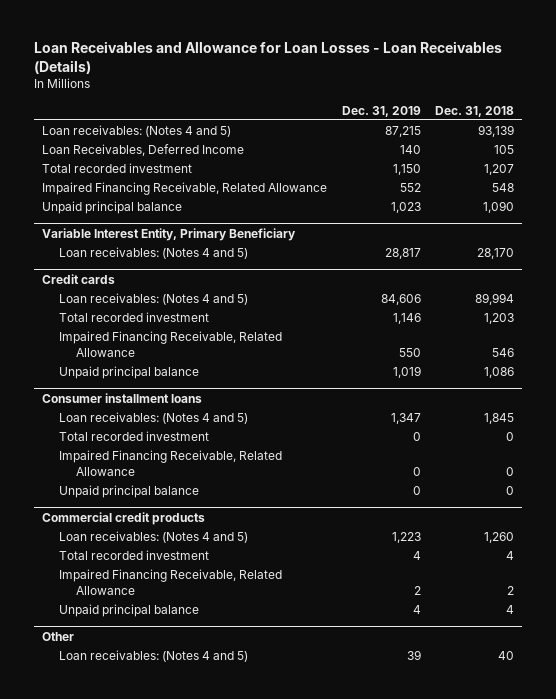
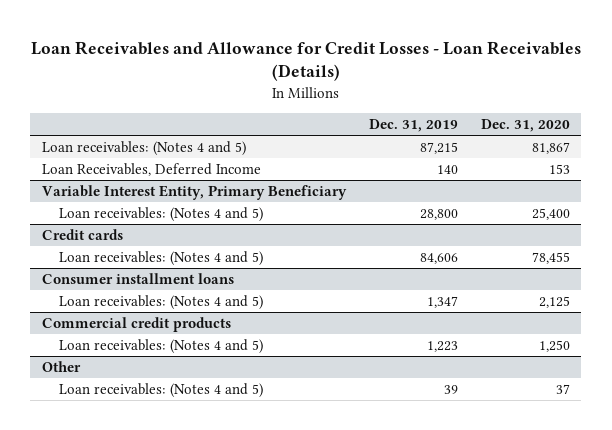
[34,41,503,75] Loan Receivables and Allowance for Loan Losses - Loan Receivables (Details) -> [30,40,581,82] Loan Receivables and Allowance for Credit Losses - Loan Receivables (Details)
[435,105,515,117] Dec. 31, 2018 -> none
none -> [480,118,570,132] Dec. 31, 2020
[41,162,192,173] Total recorded investment -> none
[41,181,327,195] Impaired Financing Receivable, Related Allowance -> none
[41,200,182,214] Unpaid principal balance -> none
[384,247,421,259] 28,817 -> [419,209,458,221] 28,800
[58,311,209,322] Total recorded investment -> none
[58,330,282,357] Impaired Financing Receivable, Related Allowance -> none
[58,365,199,379] Unpaid principal balance -> none
[58,430,209,441] Total recorded investment -> none
[58,449,282,476] Impaired Financing Receivable, Related Allowance -> none
[58,484,199,498] Unpaid principal balance -> none
[58,549,209,560] Total recorded investment -> none
[58,568,282,595] Impaired Financing Receivable, Related Allowance -> none
[58,603,199,617] Unpaid principal balance -> none

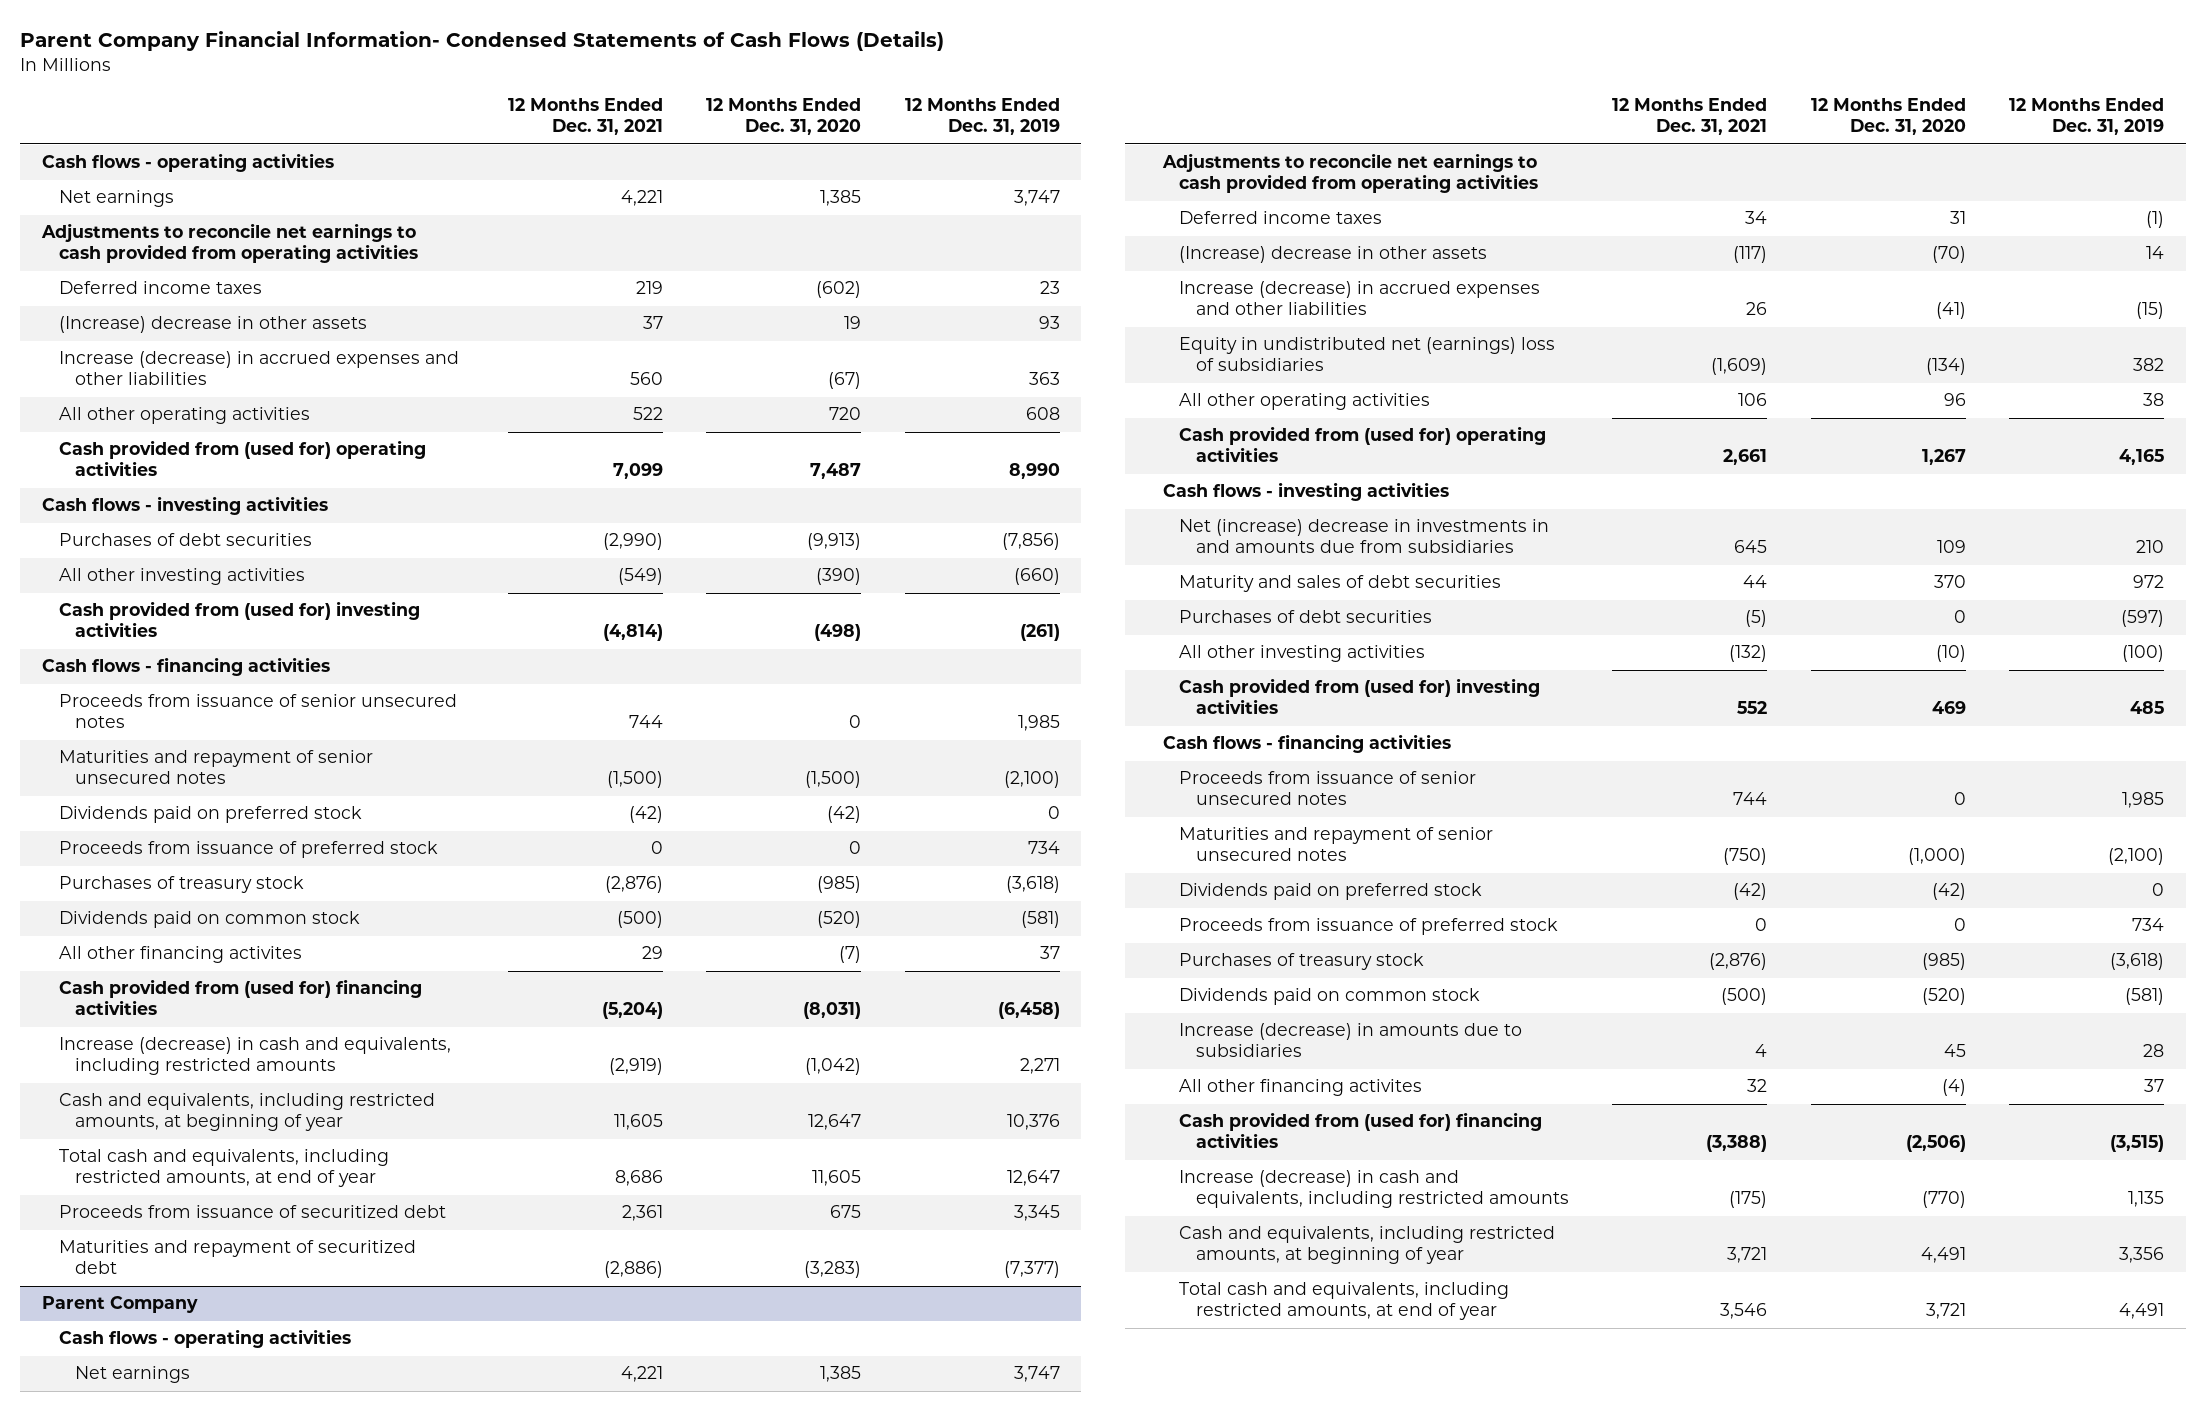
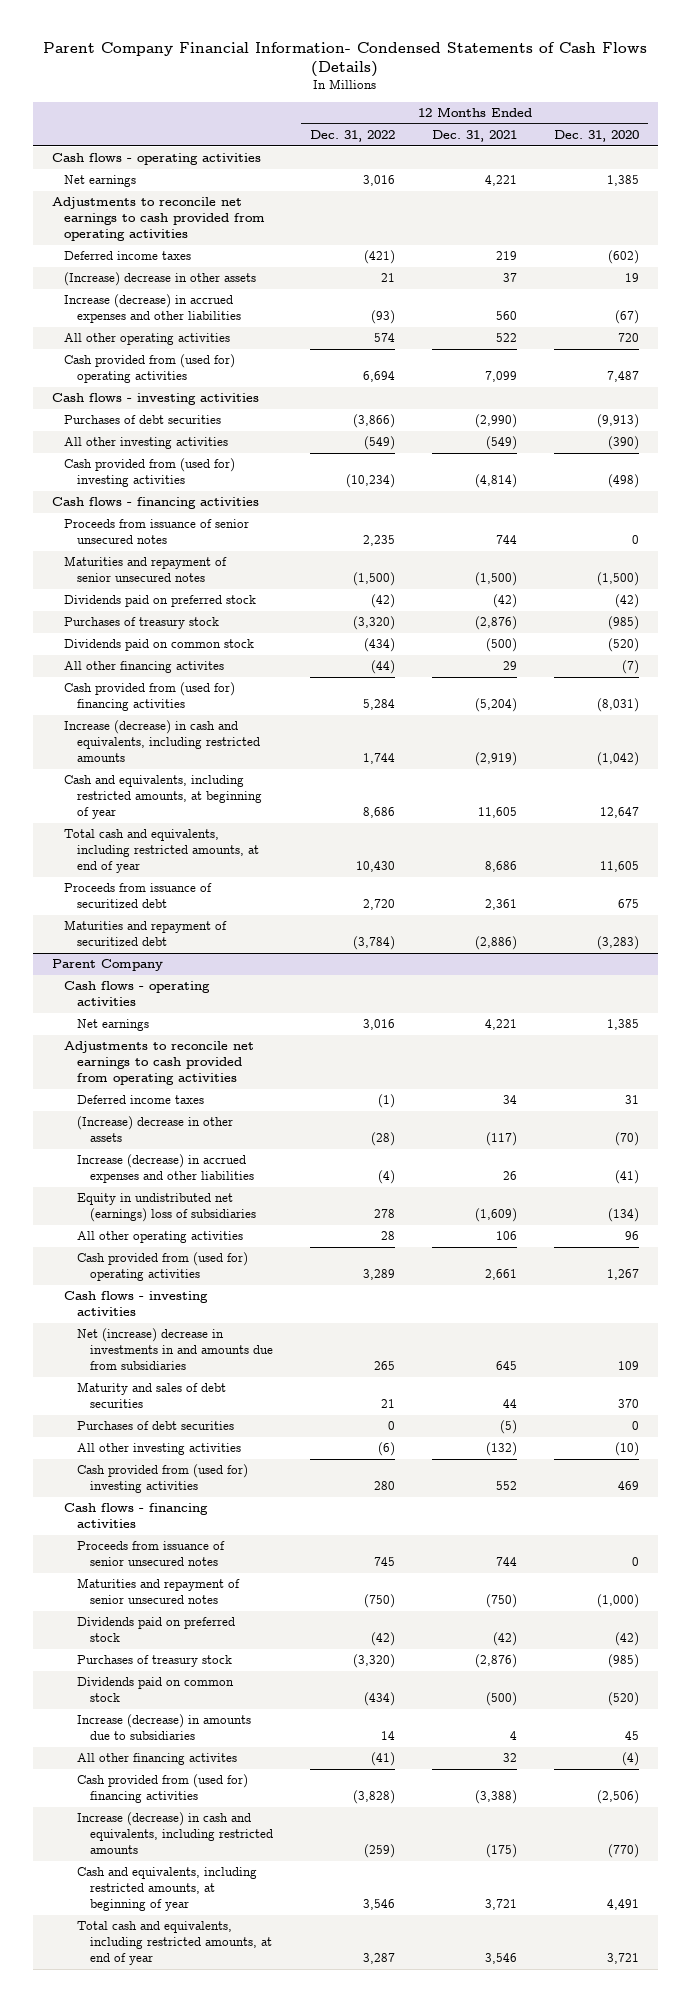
[904,98,1060,136] 12 Months Ended Dec. 31, 2019 -> none
none -> [310,130,396,143] Dec. 31, 2022
[58,841,438,859] Proceeds from issuance of preferred stock -> none
[1179,918,1559,936] Proceeds from issuance of preferred stock -> none

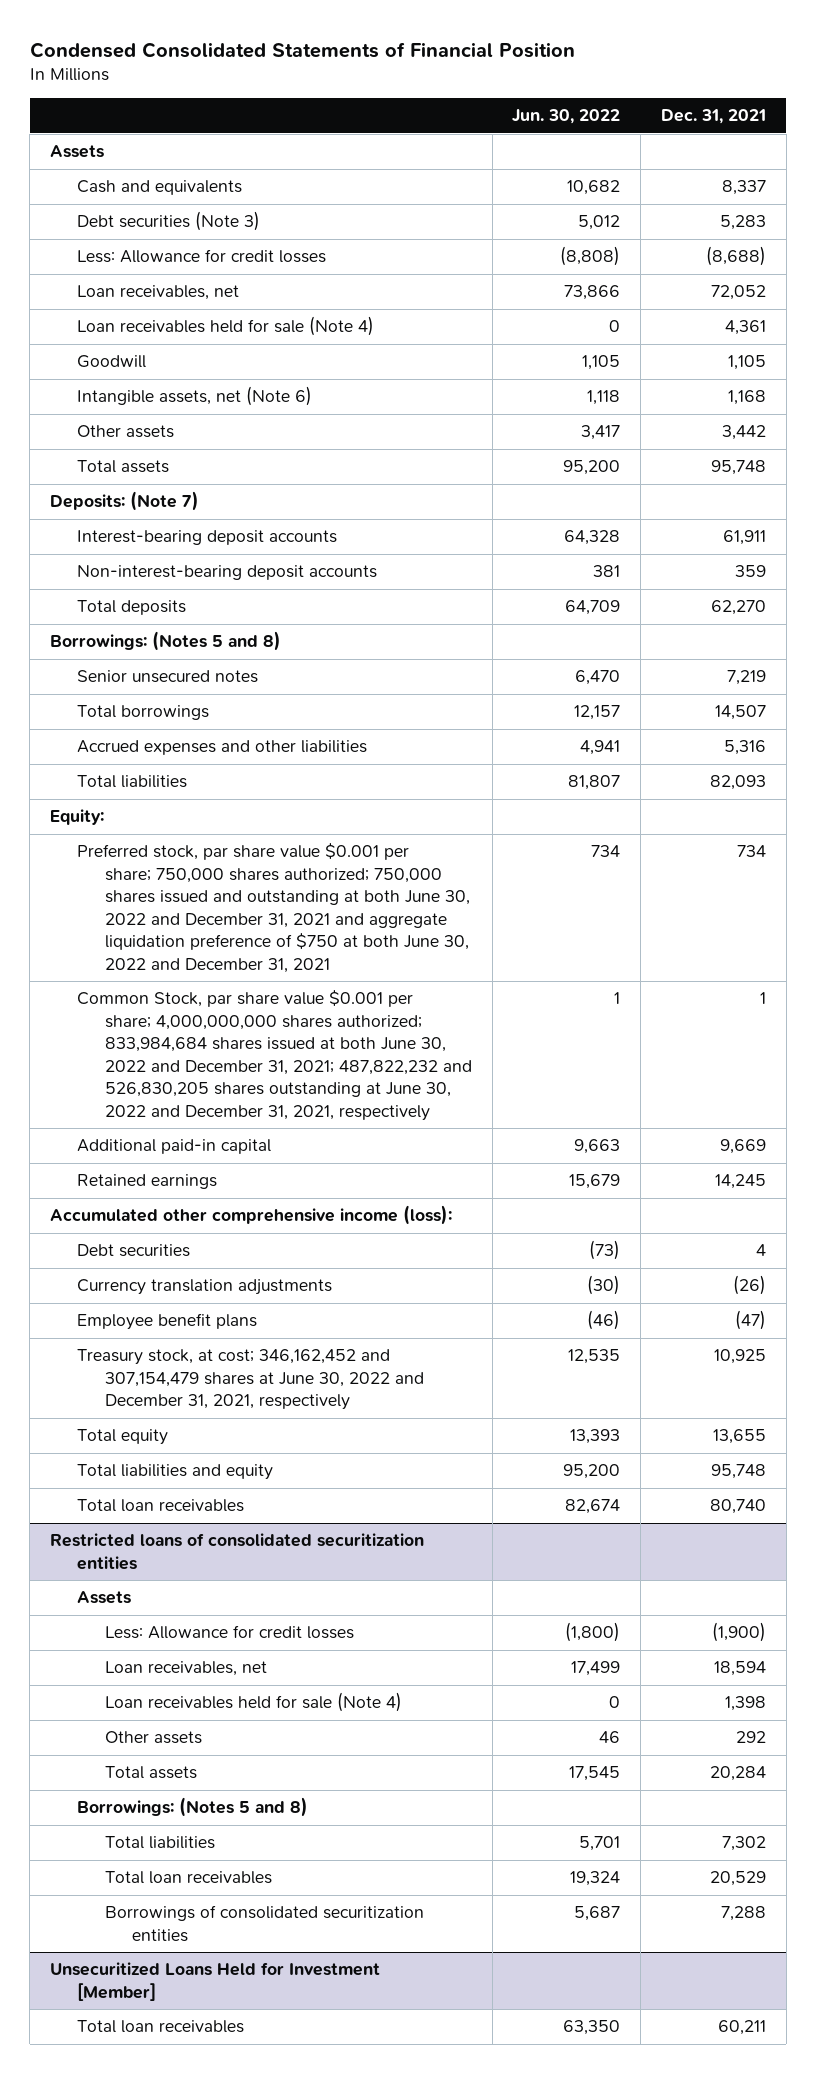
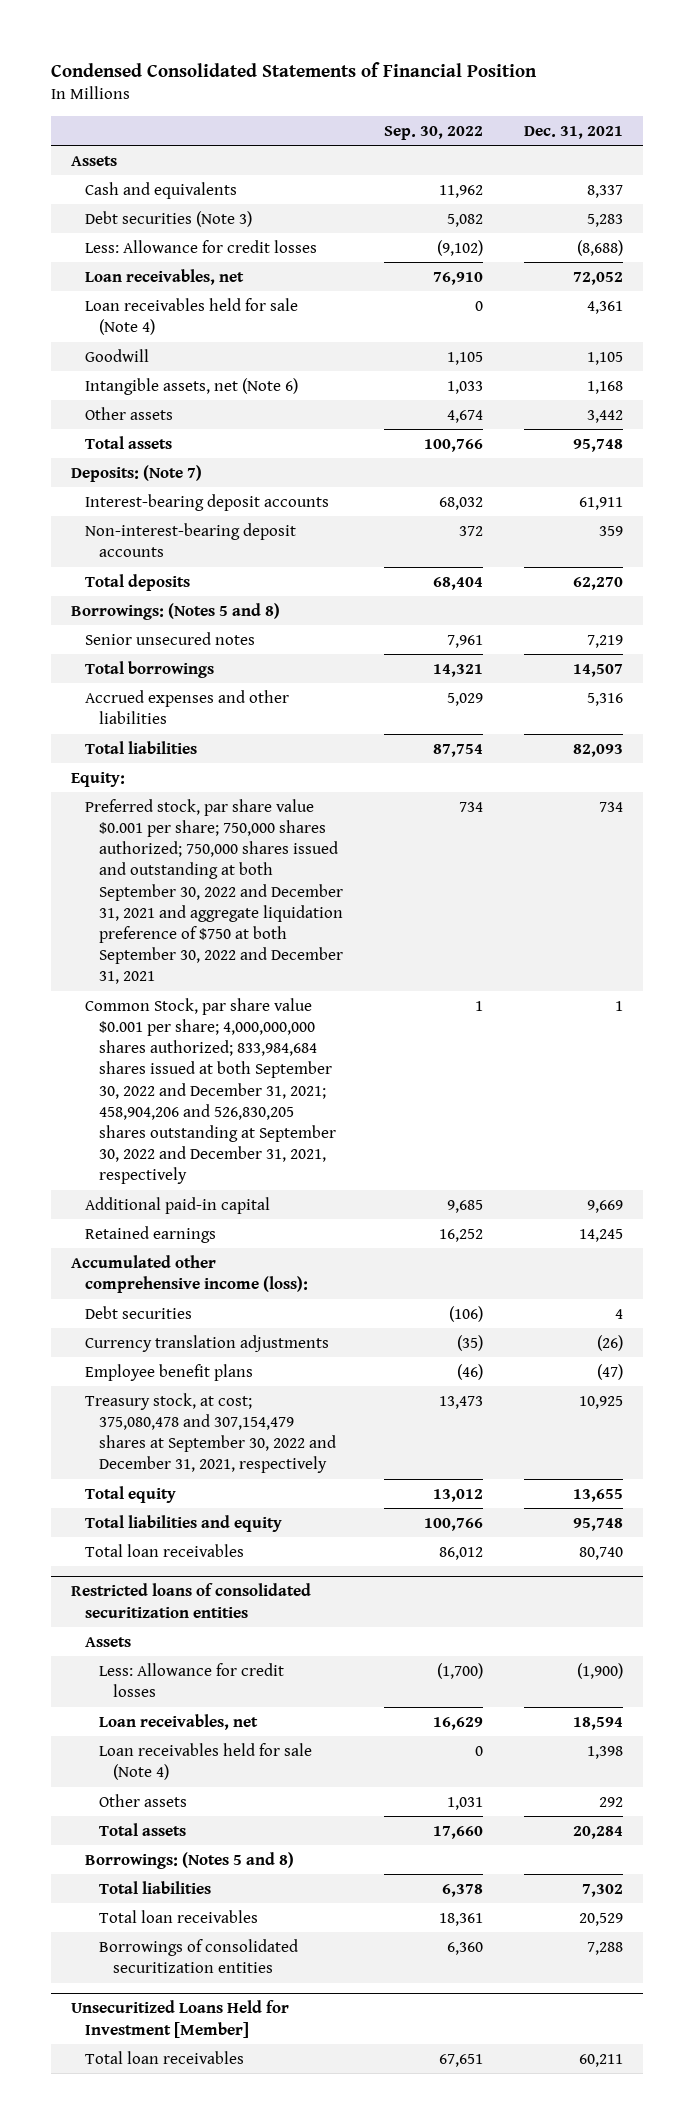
[512,109,621,125] Jun. 30, 2022 -> none
none -> [384,125,484,140] Sep. 30, 2022
[77,843,470,973] Preferred stock, par share value $0.001 per share; 750,000 shares authorized; 750,000 shares issued and outstanding at both June 30, 2022 and December 31, 2021 and aggregate liquidation preference of $750 at both June 30, 2022 and December 31, 2021 -> [85,798,344,985] Preferred stock, par share value $0.001 per share; 750,000 shares authorized; 750,000 shares issued and outstanding at both September 30, 2022 and December 31, 2021 and aggregate liquidation preference of $750 at both September 30, 2022 and December 31, 2021
[77,990,472,1121] Common Stock, par share value $0.001 per share; 4,000,000,000 shares authorized; 833,984,684 shares issued at both June 30, 2022 and December 31, 2021; 487,822,232 and 526,830,205 shares outstanding at June 30, 2022 and December 31, 2021, respectively -> [85,997,337,1185] Common Stock, par share value $0.001 per share; 4,000,000,000 shares authorized; 833,984,684 shares issued at both September 30, 2022 and December 31, 2021; 458,904,206 and 526,830,205 shares outstanding at September 30, 2022 and December 31, 2021, respectively
[77,1349,424,1411] Treasury stock, at cost; 346,162,452 and 307,154,479 shares at June 30, 2022 and December 31, 2021, respectively -> [85,1392,337,1474] Treasury stock, at cost; 375,080,478 and 307,154,479 shares at September 30, 2022 and December 31, 2021, respectively

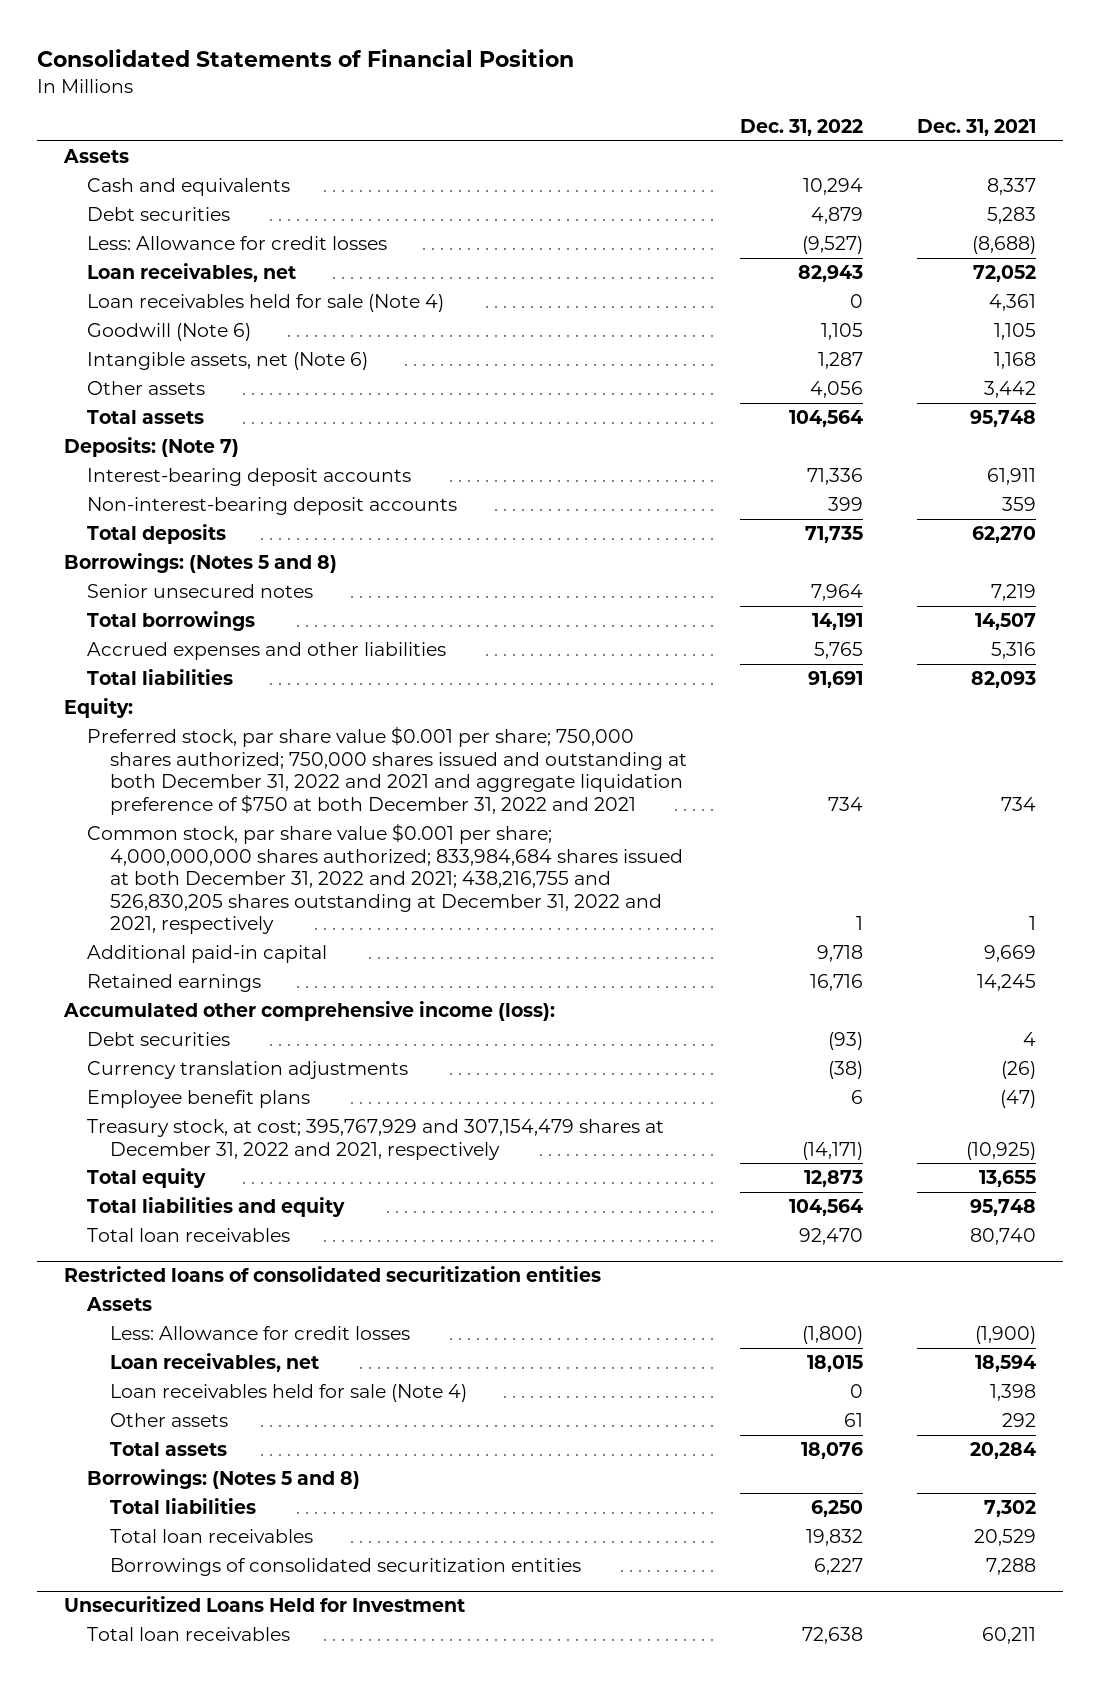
[50,61,537,77] Condensed Consolidated Statements of Financial Position -> [36,48,574,67] Consolidated Statements of Financial Position
[384,125,484,140] Sep. 30, 2022 -> none
none -> [740,118,864,136] Dec. 31, 2022
[85,210,253,227] Debt securities (Note 3) -> [86,207,230,222] Debt securities
[85,348,150,362] Goodwill -> [86,323,251,342] Goodwill (Note 6)
[85,798,344,985] Preferred stock, par share value $0.001 per share; 750,000 shares authorized; 750,000 shares issued and outstanding at both September 30, 2022 and December 31, 2021 and aggregate liquidation preference of $750 at both September 30, 2022 and December 31, 2021 -> [86,726,687,815] Preferred stock, par share value $0.001 per share; 750,000 shares authorized; 750,000 shares issued and outstanding at both December 31, 2022 and 2021 and aggregate liquidation preference of $750 at both December 31, 2022 and 2021
[85,997,337,1185] Common Stock, par share value $0.001 per share; 4,000,000,000 shares authorized; 833,984,684 shares issued at both September 30, 2022 and December 31, 2021; 458,904,206 and 526,830,205 shares outstanding at September 30, 2022 and December 31, 2021, respectively -> [86,823,683,935] Common stock, par share value $0.001 per share; 4,000,000,000 shares authorized; 833,984,684 shares issued at both December 31, 2022 and 2021; 438,216,755 and 526,830,205 shares outstanding at December 31, 2022 and 2021, respectively
[85,1392,337,1474] Treasury stock, at cost; 375,080,478 and 307,154,479 shares at September 30, 2022 and December 31, 2021, respectively -> [86,1119,664,1160] Treasury stock, at cost; 395,767,929 and 307,154,479 shares at December 31, 2022 and 2021, respectively
[578,1395,623,1409] 10,925 -> [966,1141,1037,1160] (10,925)
[71,2000,290,2038] Unsecuritized Loans Held for Investment [Member] -> [63,1596,465,1613] Unsecuritized Loans Held for Investment

